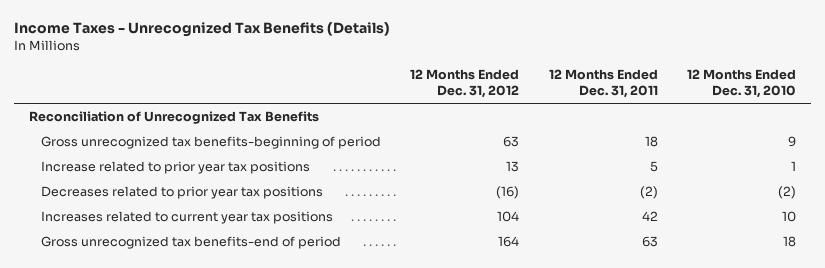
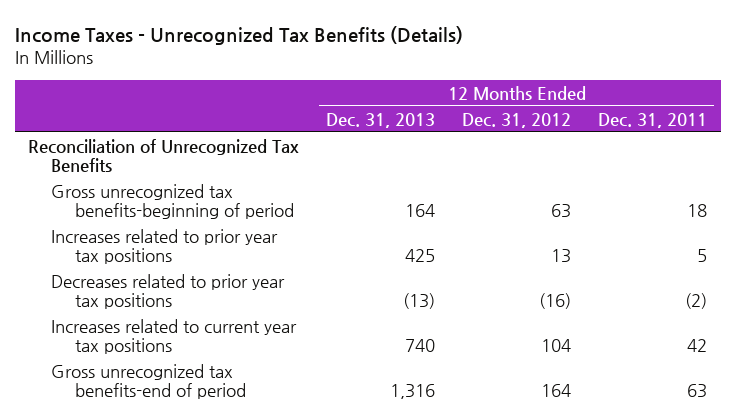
[687,69,797,99] 12 Months Ended Dec. 31, 2010 -> none
none -> [326,112,436,128] Dec. 31, 2013
[40,161,310,175] Increase related to prior year tax positions -> [51,228,279,265] Increases related to prior year tax positions

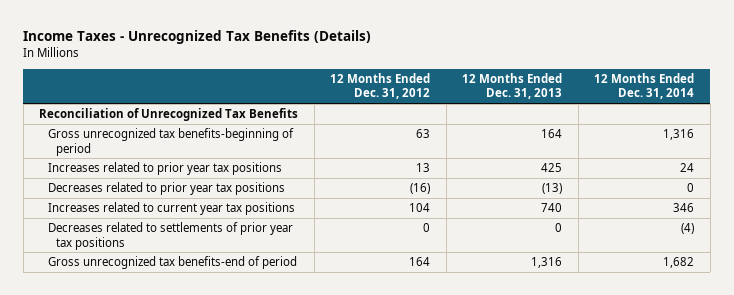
[598,112,708,128] Dec. 31, 2011 -> none
none -> [594,72,695,100] 12 Months Ended Dec. 31, 2014
none -> [47,221,293,250] Decreases related to settlements of prior year tax positions

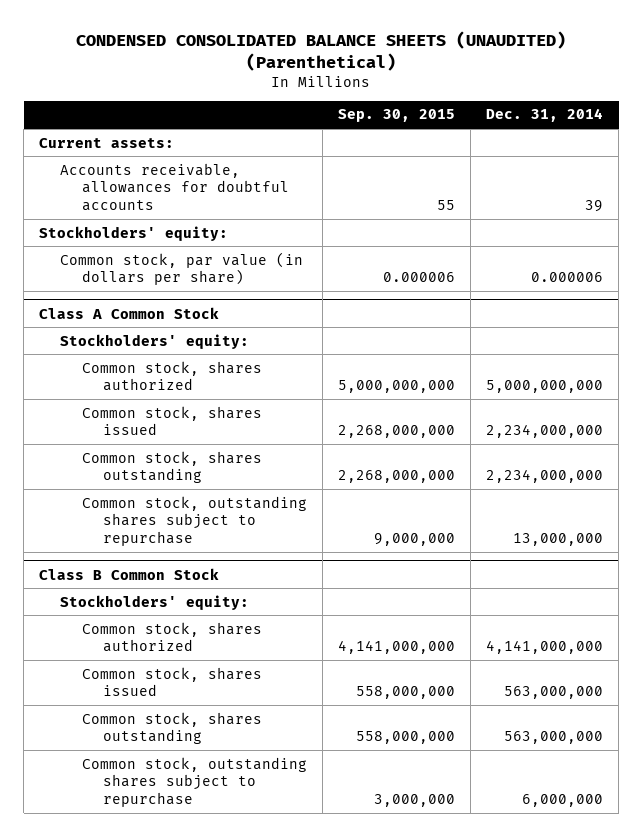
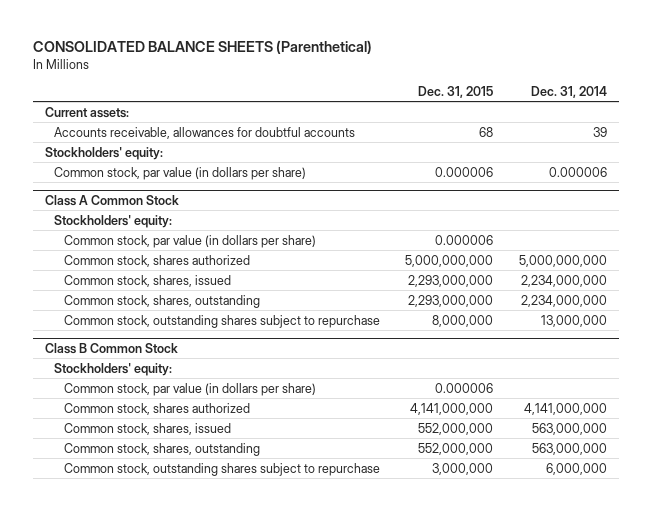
[76,30,567,71] CONDENSED CONSOLIDATED BALANCE SHEETS (UNAUDITED) (Parenthetical) -> [32,39,372,54] CONSOLIDATED BALANCE SHEETS (Parenthetical)
[337,109,455,123] Sep. 30, 2015 -> none
none -> [418,85,494,98] Dec. 31, 2015
none -> [63,234,316,248] Common stock, par value (in dollars per share)
[81,405,262,436] Common stock, shares issued -> [63,274,231,287] Common stock, shares, issued
[81,450,262,484] Common stock, shares outstanding -> [63,294,260,308] Common stock, shares, outstanding
none -> [63,382,316,396] Common stock, par value (in dollars per share)
[81,666,262,697] Common stock, shares issued -> [63,422,231,435] Common stock, shares, issued
[81,711,262,745] Common stock, shares outstanding -> [63,442,260,456] Common stock, shares, outstanding

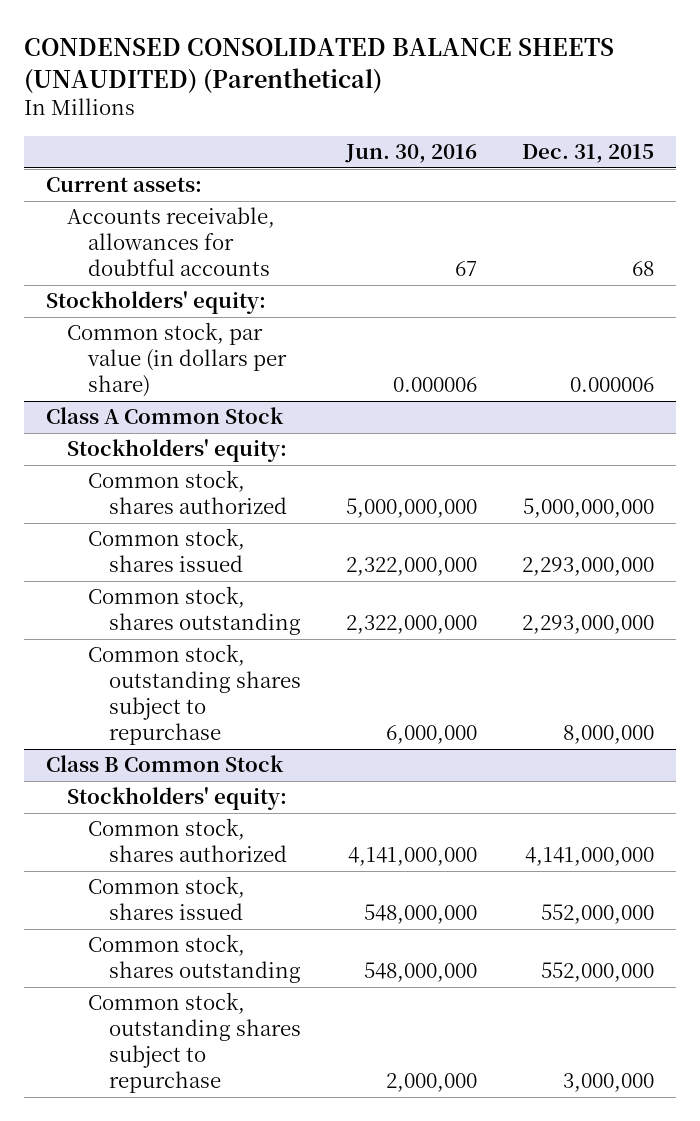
[32,39,372,54] CONSOLIDATED BALANCE SHEETS (Parenthetical) -> [23,37,614,93] CONDENSED CONSOLIDATED BALANCE SHEETS (UNAUDITED) (Parenthetical)
[530,85,607,98] Dec. 31, 2014 -> none
none -> [344,144,477,164] Jun. 30, 2016
[63,234,316,248] Common stock, par value (in dollars per share) -> none
[63,274,231,287] Common stock, shares, issued -> [87,528,245,573] Common stock, shares issued
[63,294,260,308] Common stock, shares, outstanding -> [87,586,301,636] Common stock, shares outstanding
[63,382,316,396] Common stock, par value (in dollars per share) -> none
[63,422,231,435] Common stock, shares, issued -> [87,876,245,921] Common stock, shares issued
[63,442,260,456] Common stock, shares, outstanding -> [87,934,301,984] Common stock, shares outstanding

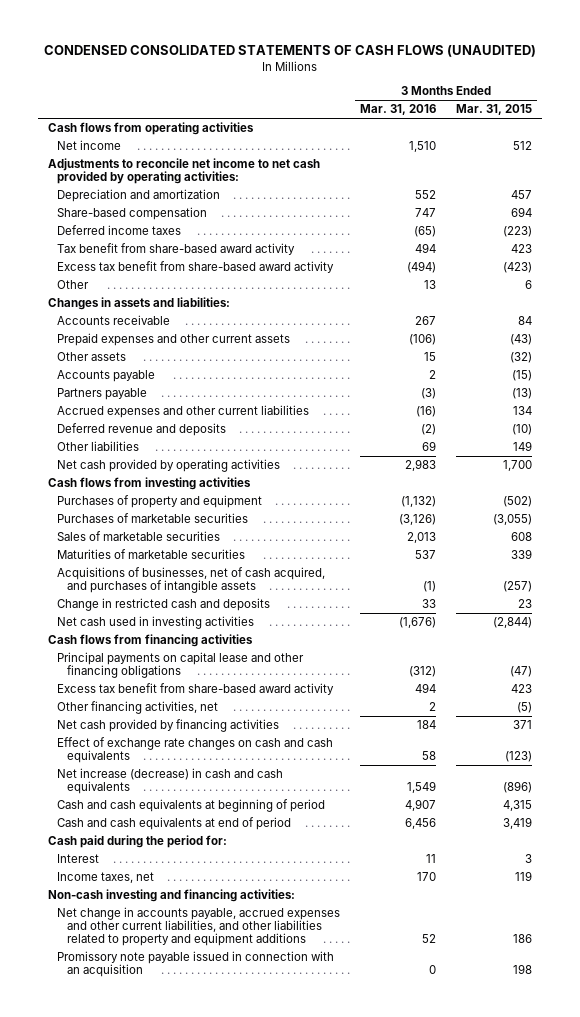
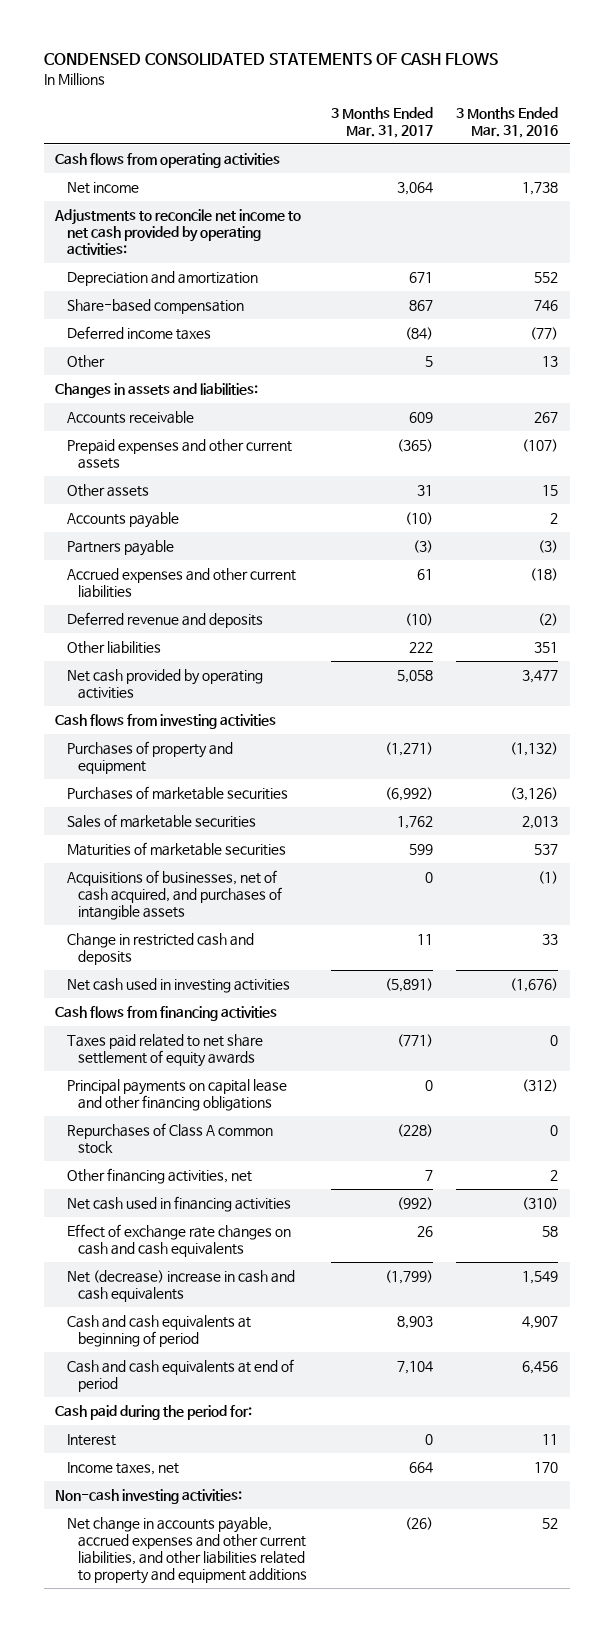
[43,45,536,58] CONDENSED CONSOLIDATED STATEMENTS OF CASH FLOWS (UNAUDITED) -> [43,53,498,66] CONDENSED CONSOLIDATED STATEMENTS OF CASH FLOWS
[456,104,533,116] Mar. 31, 2015 -> none
none -> [330,106,433,138] 3 Months Ended Mar. 31, 2017
[409,141,437,153] 1,510 -> [522,182,559,196] 1,738
[57,243,296,256] Tax benefit from share-based award activity -> none
[57,261,335,274] Excess tax benefit from share-based award activity -> none
[415,208,437,218] 747 -> [534,300,559,312] 746
[414,226,437,238] (65) -> [530,327,559,341] (77)
[409,334,437,346] (106) -> [522,439,559,453] (107)
[416,406,437,418] (16) -> [530,568,559,582] (18)
[422,441,437,452] 69 -> [534,642,559,654] 351
[405,459,437,472] 2,983 -> [522,670,559,684] 3,477
none -> [66,1034,263,1068] Taxes paid related to net share settlement of equity awards
[57,683,335,696] Excess tax benefit from share-based award activity -> none
none -> [66,1123,273,1155] Repurchases of Class A common stock
[57,719,280,733] Net cash provided by financing activities -> [66,1196,291,1213] Net cash used in financing activities
[417,720,437,730] 184 -> [522,1197,559,1211] (310)
[57,768,284,795] Net increase (decrease) in cash and cash equivalents -> [66,1270,295,1303] Net (decrease) increase in cash and cash equivalents
[47,889,295,903] Non-cash investing and financing activities: -> [55,1489,243,1505] Non-cash investing activities:
[57,951,335,978] Promissory note payable issued in connection with an acquisition -> none

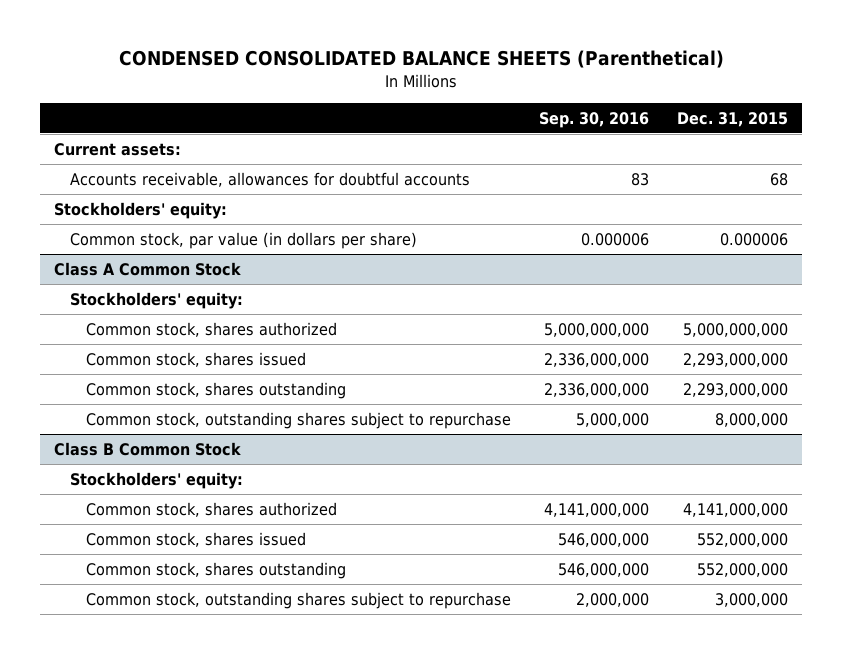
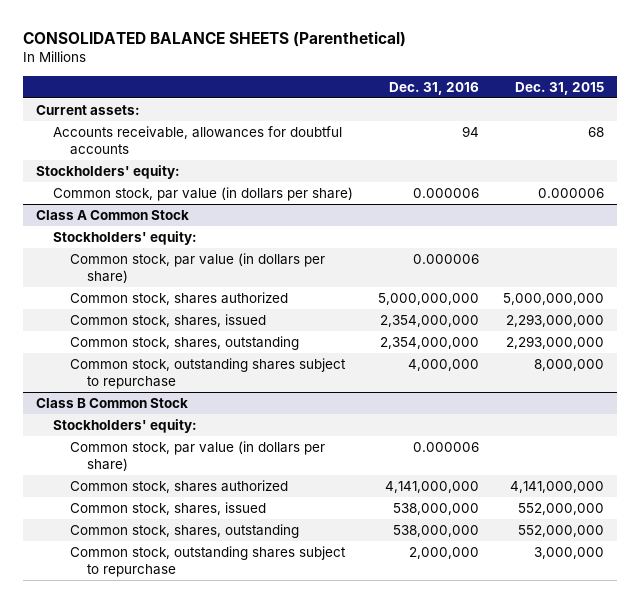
[119,50,725,69] CONDENSED CONSOLIDATED BALANCE SHEETS (Parenthetical) -> [23,31,407,48] CONSOLIDATED BALANCE SHEETS (Parenthetical)
[538,111,649,128] Sep. 30, 2016 -> none
none -> [388,81,479,95] Dec. 31, 2016
none -> [70,252,326,283] Common stock, par value (in dollars per share)
[85,351,306,367] Common stock, shares issued -> [70,313,267,327] Common stock, shares, issued
[85,381,346,399] Common stock, shares outstanding -> [70,335,300,350] Common stock, shares, outstanding
none -> [70,440,326,471] Common stock, par value (in dollars per share)
[85,531,306,547] Common stock, shares issued -> [70,501,267,515] Common stock, shares, issued
[85,561,346,579] Common stock, shares outstanding -> [70,523,300,538] Common stock, shares, outstanding

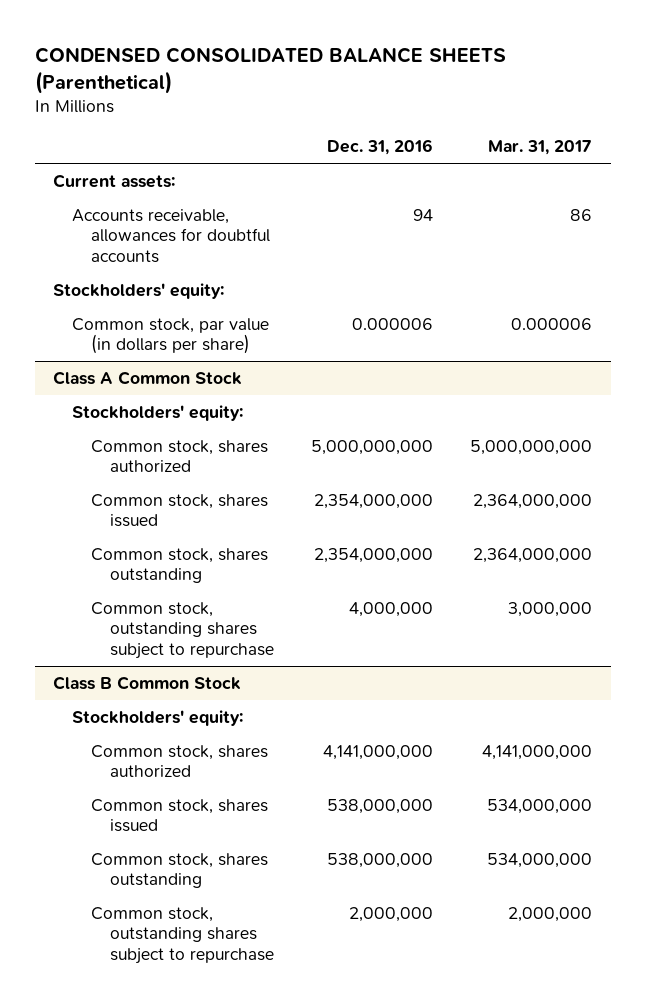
[23,31,407,48] CONSOLIDATED BALANCE SHEETS (Parenthetical) -> [34,46,506,94] CONDENSED CONSOLIDATED BALANCE SHEETS (Parenthetical)
[515,81,605,95] Dec. 31, 2015 -> none
none -> [488,140,593,156] Mar. 31, 2017
[70,252,326,283] Common stock, par value (in dollars per share) -> none
[70,313,267,327] Common stock, shares, issued -> [90,493,268,528] Common stock, shares issued
[70,335,300,350] Common stock, shares, outstanding -> [90,547,268,584] Common stock, shares outstanding
[70,440,326,471] Common stock, par value (in dollars per share) -> none
[70,501,267,515] Common stock, shares, issued -> [90,798,268,833] Common stock, shares issued
[70,523,300,538] Common stock, shares, outstanding -> [90,852,268,889] Common stock, shares outstanding

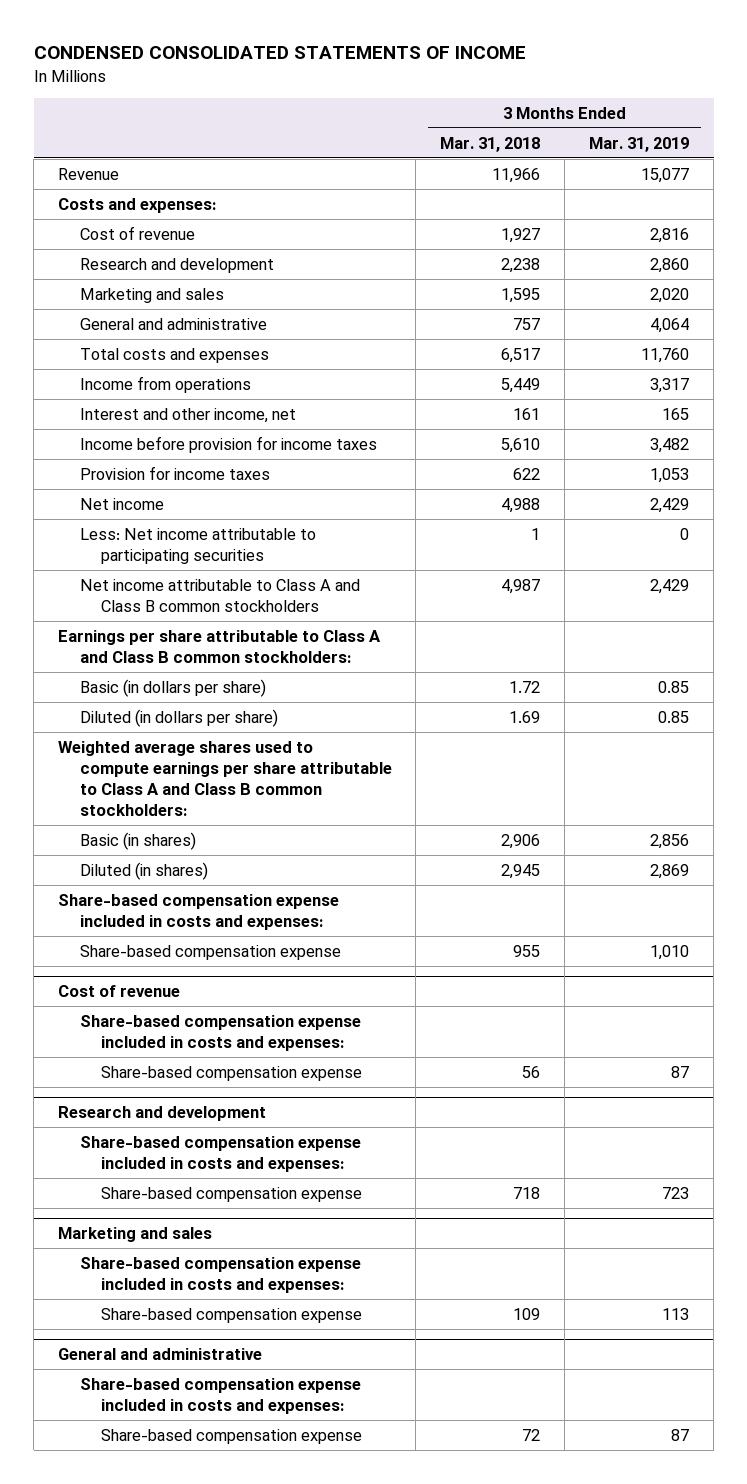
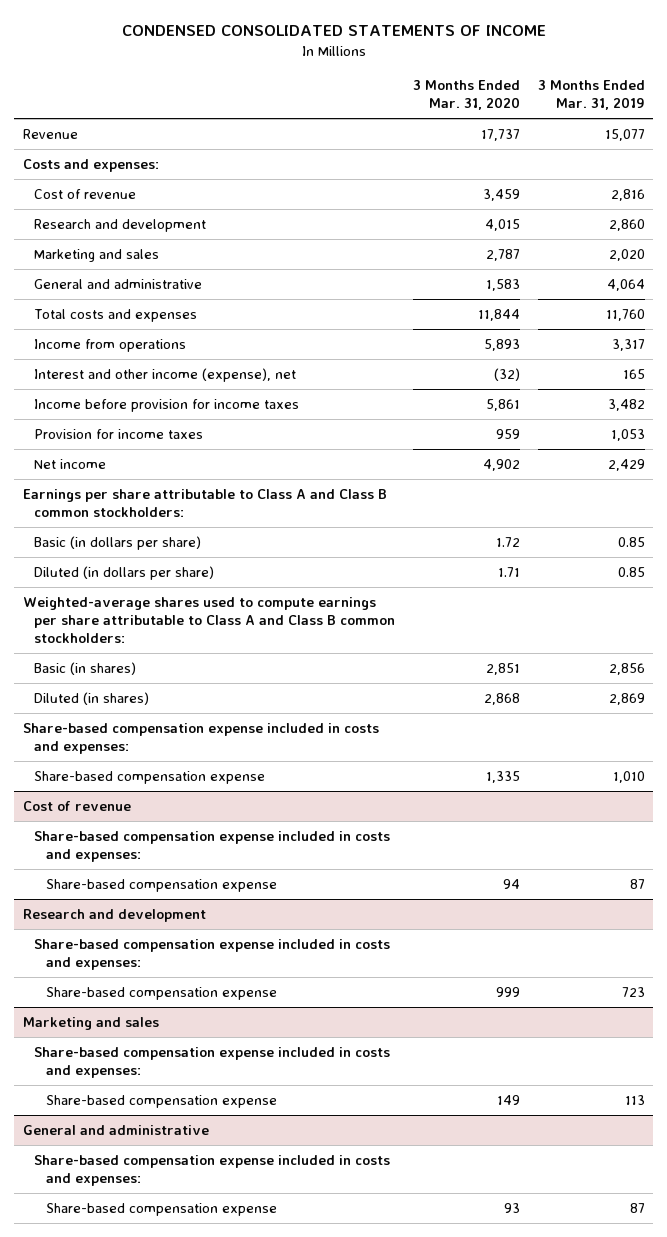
[440,136,541,152] Mar. 31, 2018 -> none
none -> [412,79,520,111] 3 Months Ended Mar. 31, 2020
[79,407,296,423] Interest and other income, net -> [34,367,297,382] Interest and other income (expense), net
[79,527,316,564] Less: Net income attributable to participating securities -> none
[79,578,360,612] Net income attributable to Class A and Class B common stockholders -> none
[58,740,392,817] Weighted average shares used to compute earnings per share attributable to Class A and Class B common stockholders: -> [22,596,396,644] Weighted-average shares used to compute earnings per share attributable to Class A and Class B common stockholders:

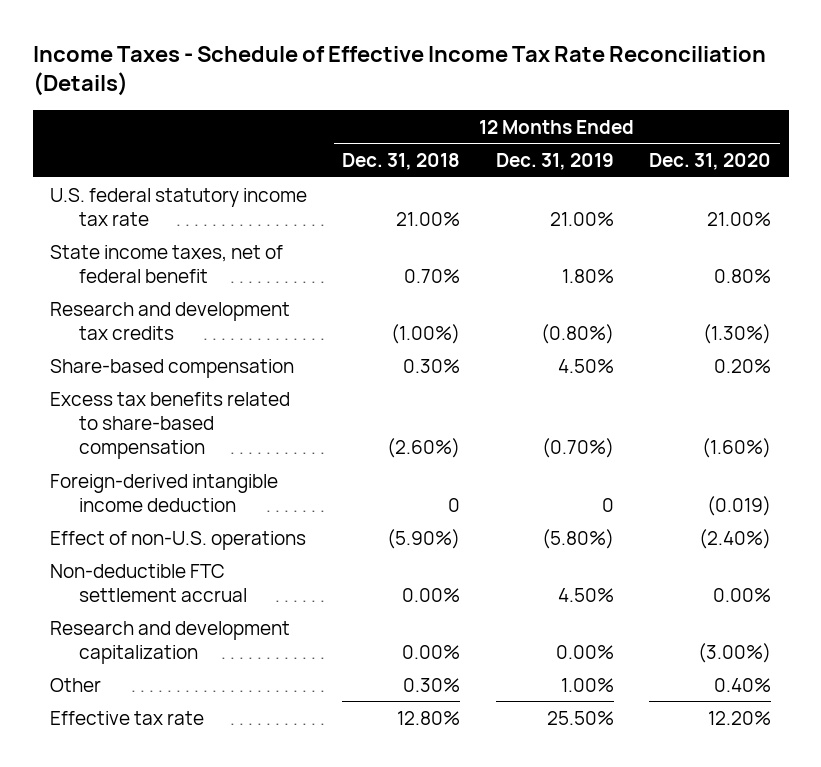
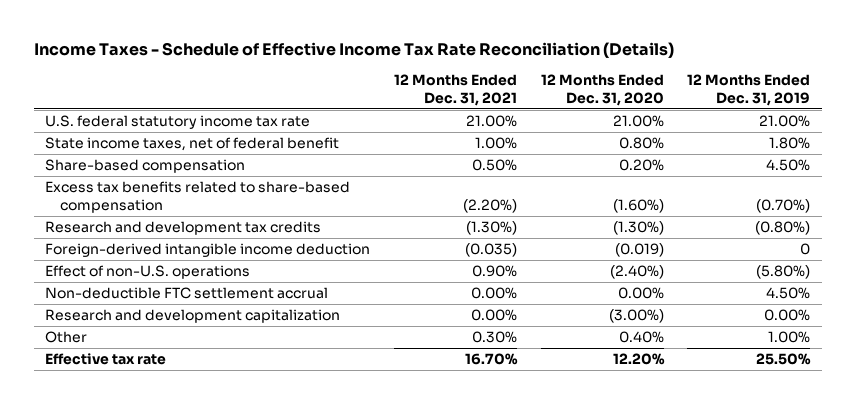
[342,153,461,171] Dec. 31, 2018 -> none
none -> [393,74,517,106] 12 Months Ended Dec. 31, 2021
[50,301,291,340] Research and development tax credits -> [45,221,322,236] Research and development tax credits

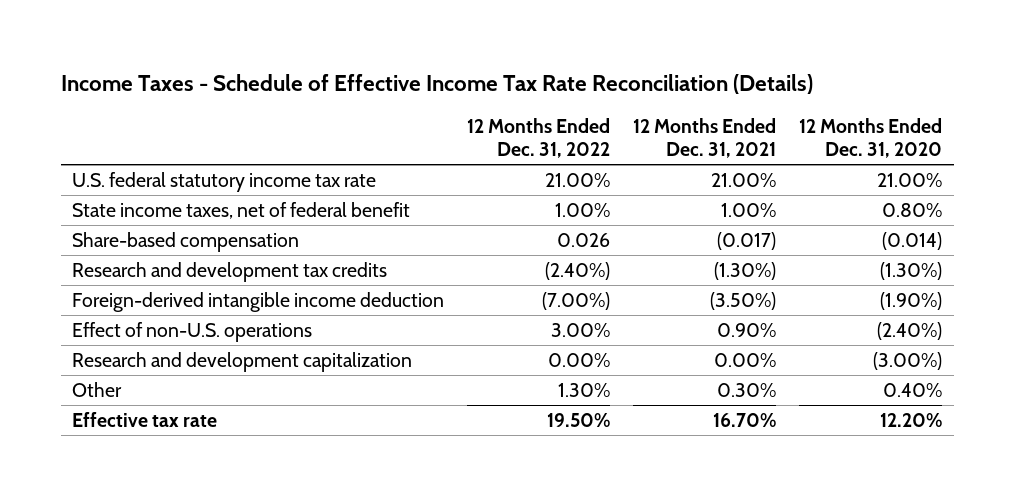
[687,74,811,106] 12 Months Ended Dec. 31, 2019 -> none
none -> [467,117,611,159] 12 Months Ended Dec. 31, 2022
[45,181,351,213] Excess tax benefits related to share-based compensation -> none
[471,159,517,172] 0.50% -> [717,232,777,251] (0.017)
[618,159,664,172] 0.20% -> [882,232,943,251] (0.014)
[464,243,517,258] (0.035) -> [710,292,777,311] (3.50%)
[614,243,664,258] (0.019) -> [880,292,943,311] (1.90%)
[45,287,329,300] Non-deductible FTC settlement accrual -> none

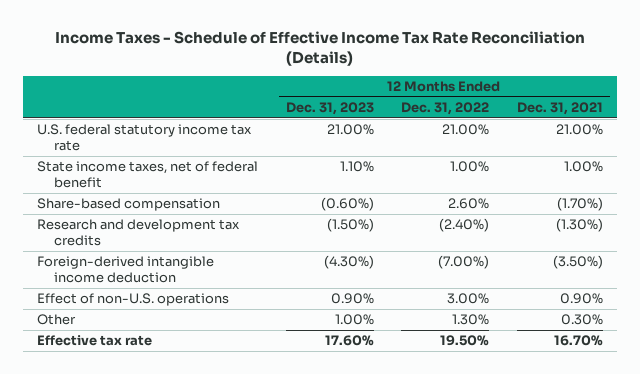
[799,117,943,159] 12 Months Ended Dec. 31, 2020 -> none
none -> [285,102,374,116] Dec. 31, 2023
[557,233,611,248] 0.026 -> [448,198,490,210] 2.60%
[717,232,777,251] (0.017) -> [556,197,603,212] (1.70%)
[72,352,413,373] Research and development capitalization -> none

